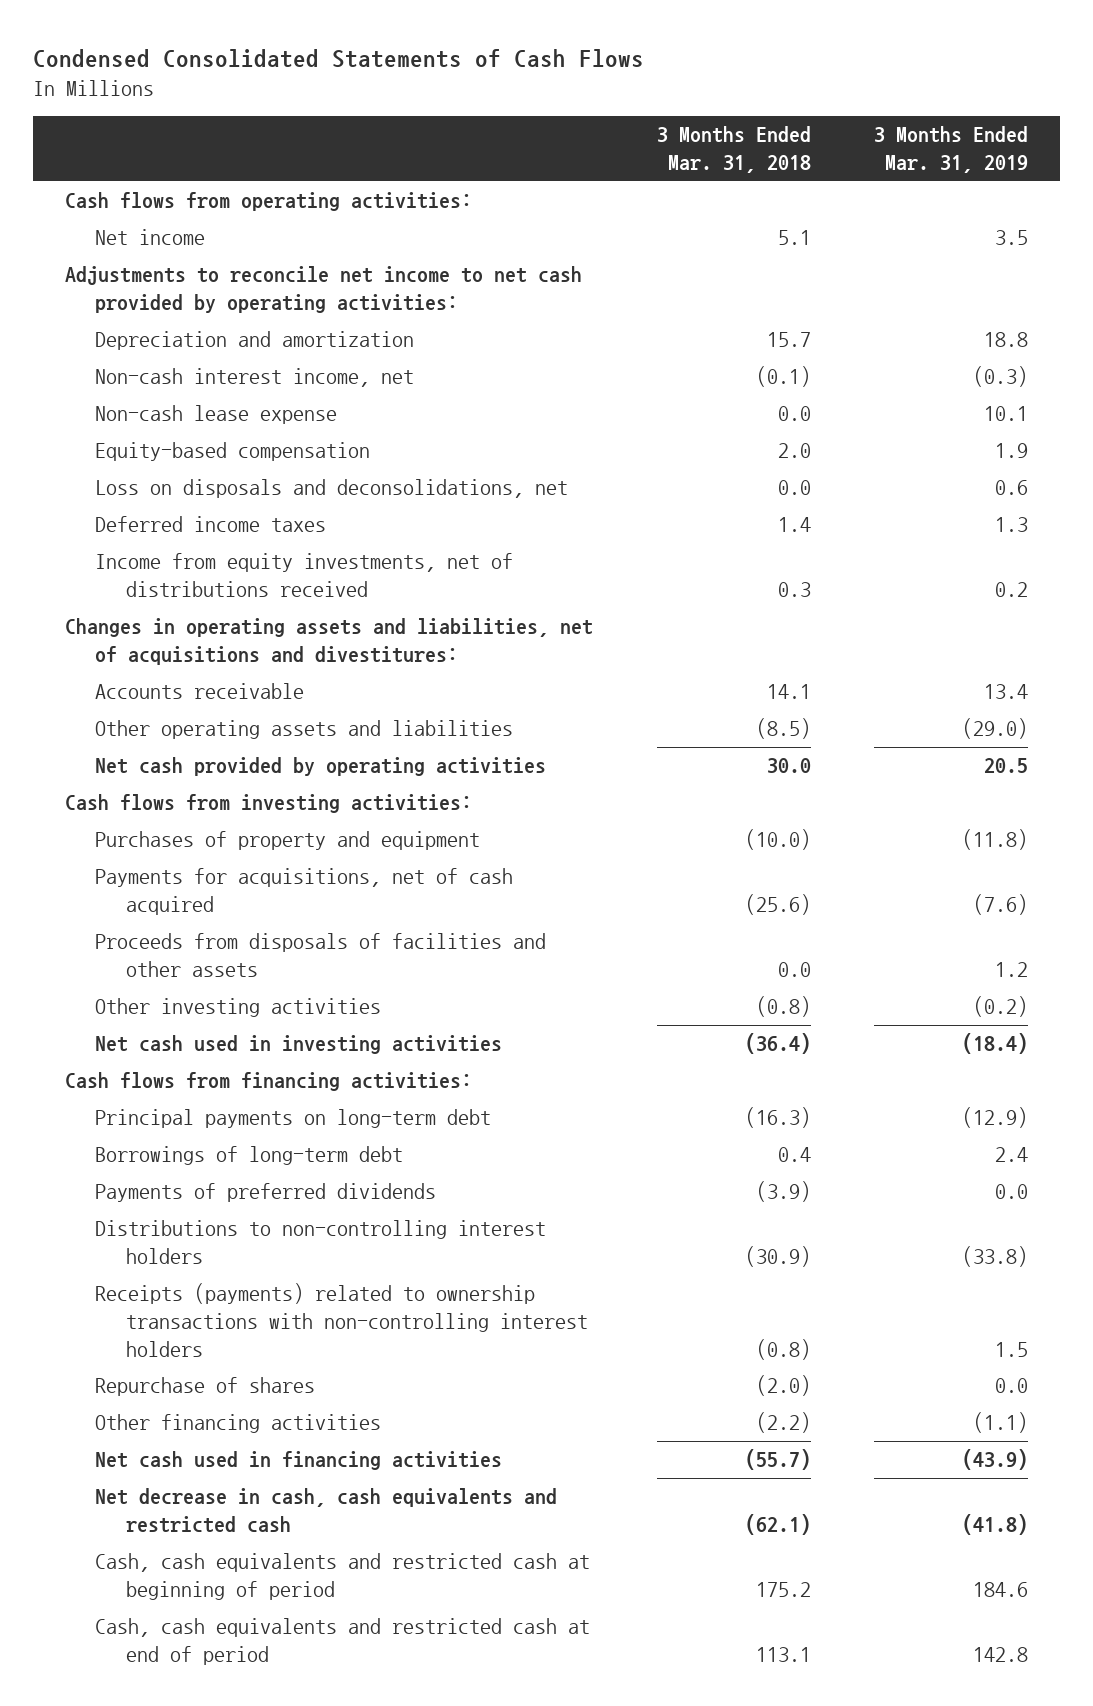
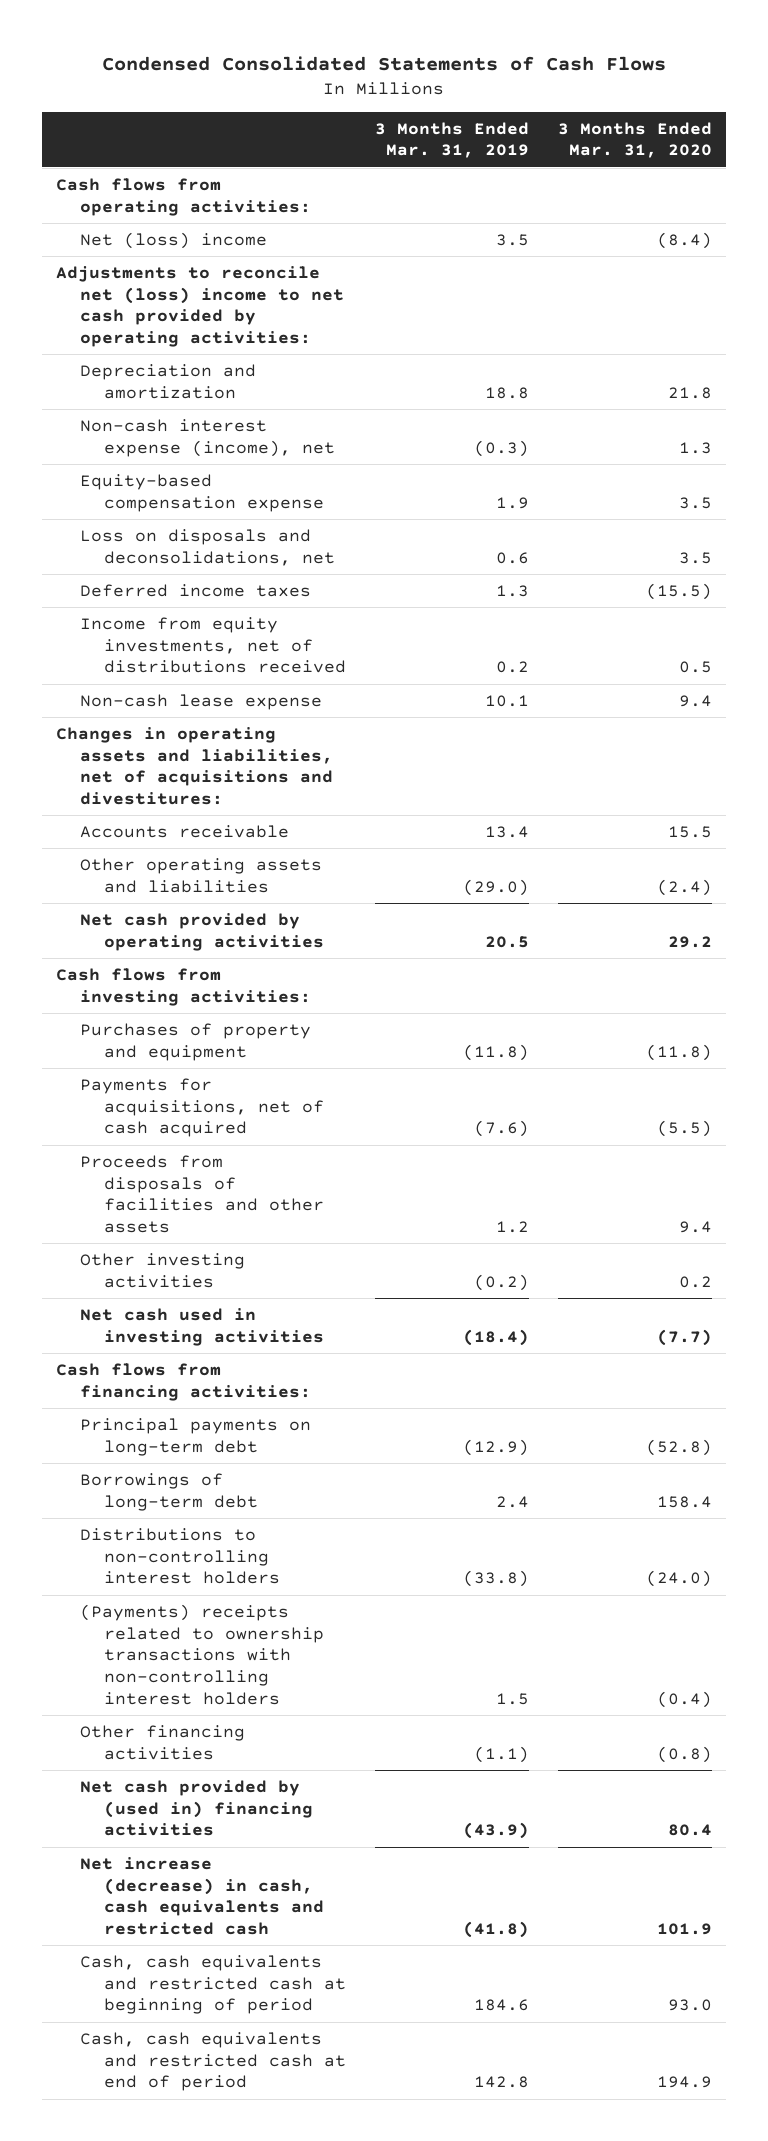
[656,126,811,174] 3 Months Ended Mar. 31, 2018 -> none
none -> [557,121,712,159] 3 Months Ended Mar. 31, 2020
[95,229,206,246] Net income -> [80,231,268,249] Net (loss) income
[64,266,582,313] Adjustments to reconcile net income to net cash provided by operating activities: -> [56,265,345,348] Adjustments to reconcile net (loss) income to net cash provided by operating activities:
[95,368,415,388] Non-cash interest income, net -> [80,418,336,457] Non-cash interest expense (income), net
[95,442,371,462] Equity-based compensation -> [80,473,325,512] Equity-based compensation expense
[95,405,338,425] Non-cash lease expense -> [80,693,323,710] Non-cash lease expense
[95,1183,437,1203] Payments of preferred dividends -> none
[95,1377,316,1397] Repurchase of shares -> none
[95,1283,588,1357] Receipts (payments) related to ownership transactions with non-controlling interest holders -> [80,1603,325,1705] (Payments) receipts related to ownership transactions with non-controlling interest holders
[95,1451,503,1471] Net cash used in financing activities -> [80,1779,314,1837] Net cash provided by (used in) financing activities
[95,1488,558,1533] Net decrease in cash, cash equivalents and restricted cash -> [80,1856,325,1936] Net increase (decrease) in cash, cash equivalents and restricted cash

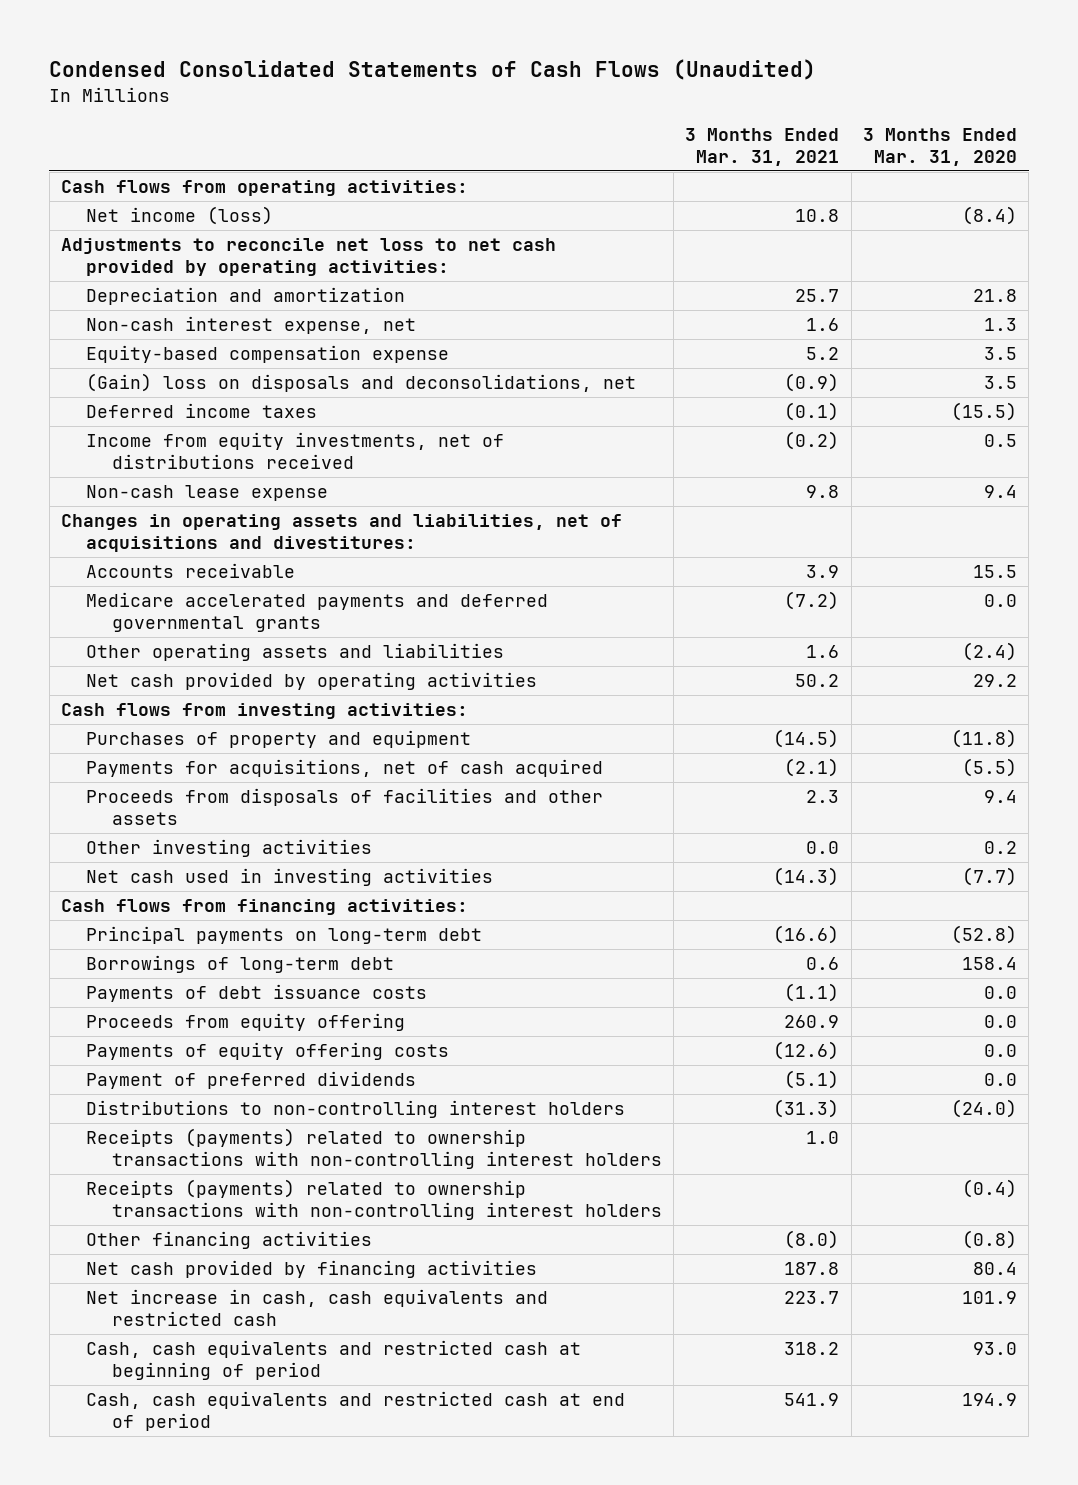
[101,55,666,71] Condensed Consolidated Statements of Cash Flows -> [49,59,817,81] Condensed Consolidated Statements of Cash Flows (Unaudited)
[375,121,530,159] 3 Months Ended Mar. 31, 2019 -> none
none -> [685,128,840,166] 3 Months Ended Mar. 31, 2021
[80,231,268,249] Net (loss) income -> [86,206,274,226] Net income (loss)
[56,265,345,348] Adjustments to reconcile net (loss) income to net cash provided by operating activities: -> [61,238,557,276] Adjustments to reconcile net loss to net cash provided by operating activities:
[80,418,336,457] Non-cash interest expense (income), net -> [86,316,417,335] Non-cash interest expense, net
[80,528,336,566] Loss on disposals and deconsolidations, net -> [86,373,637,393] (Gain) loss on disposals and deconsolidations, net
none -> [86,592,549,632] Medicare accelerated payments and deferred governmental grants
none -> [86,984,428,1003] Payments of debt issuance costs
none -> [86,1013,406,1032] Proceeds from equity offering
none -> [86,1042,450,1061] Payments of equity offering costs
none -> [86,1071,417,1090] Payment of preferred dividends
none -> [86,1128,662,1169] Receipts (payments) related to ownership transactions with non-controlling interest holders
[80,1603,325,1705] (Payments) receipts related to ownership transactions with non-controlling interest holders -> [86,1179,662,1220] Receipts (payments) related to ownership transactions with non-controlling interest holders
[80,1779,314,1837] Net cash provided by (used in) financing activities -> [86,1260,538,1279] Net cash provided by financing activities
[80,1856,325,1936] Net increase (decrease) in cash, cash equivalents and restricted cash -> [86,1289,549,1326] Net increase in cash, cash equivalents and restricted cash

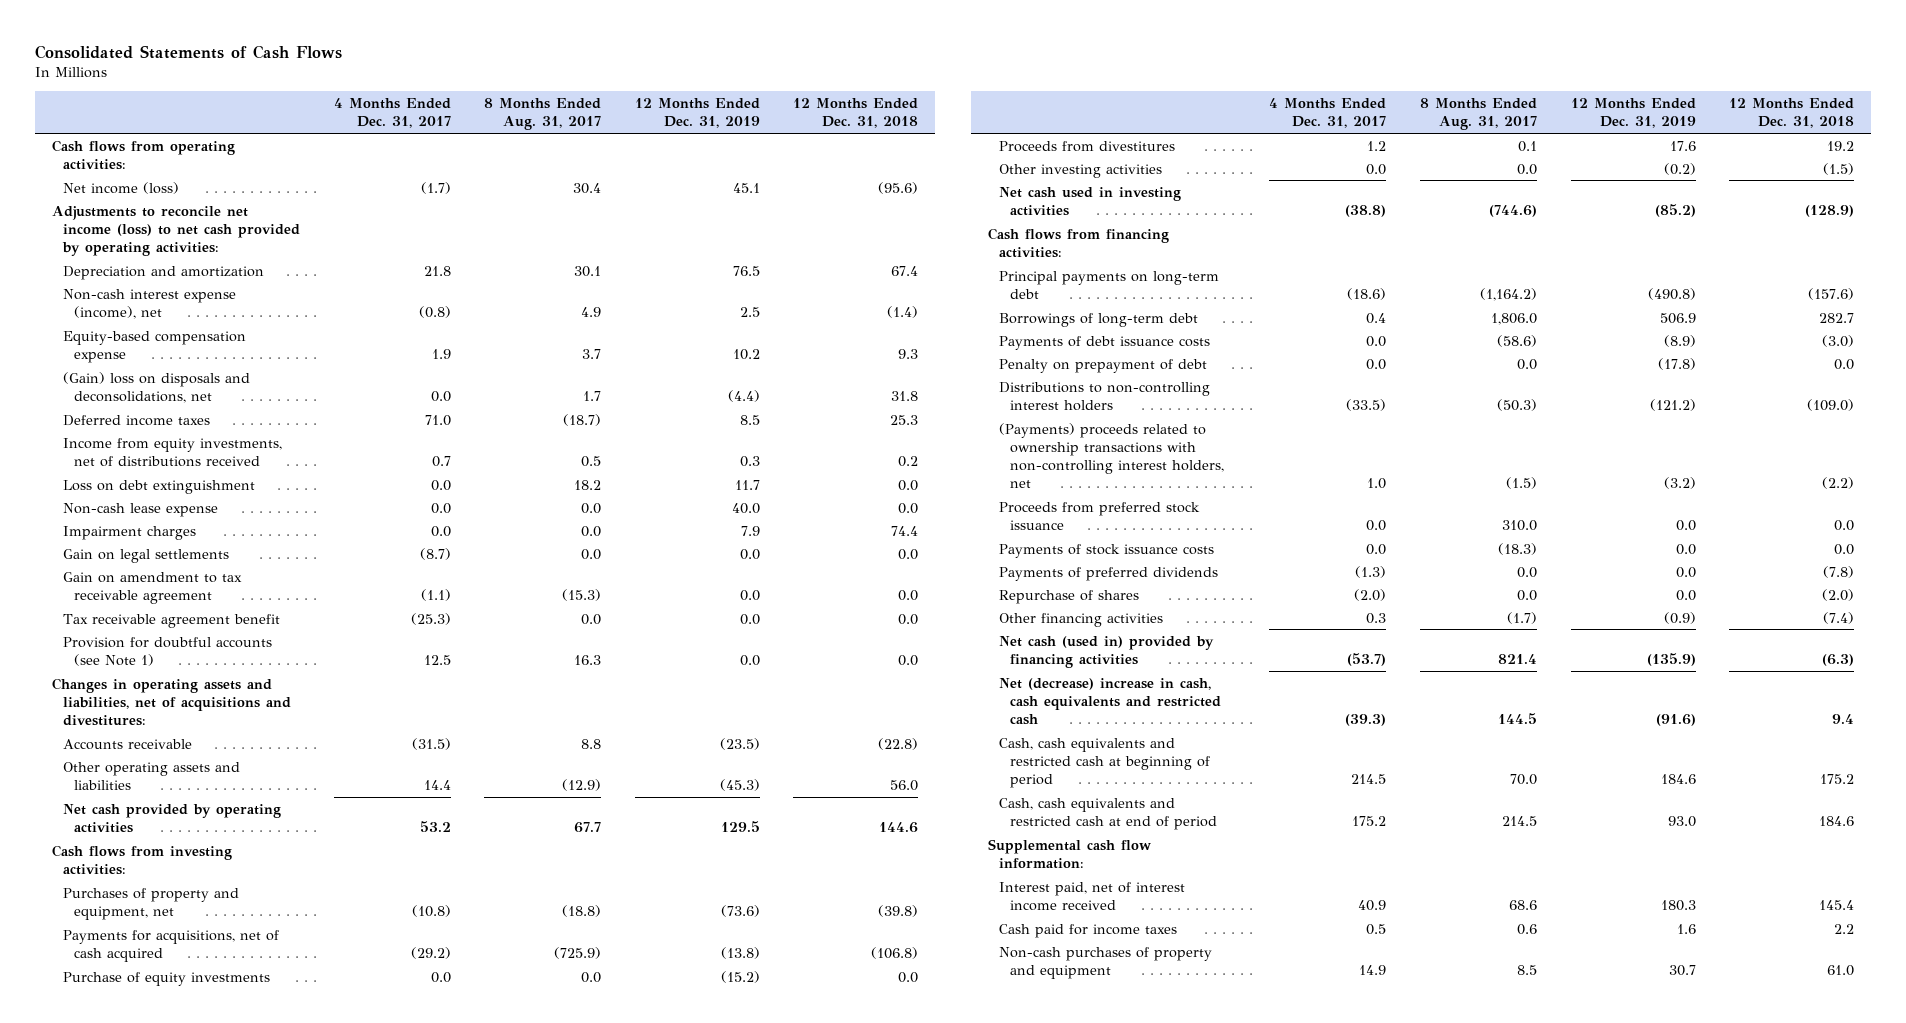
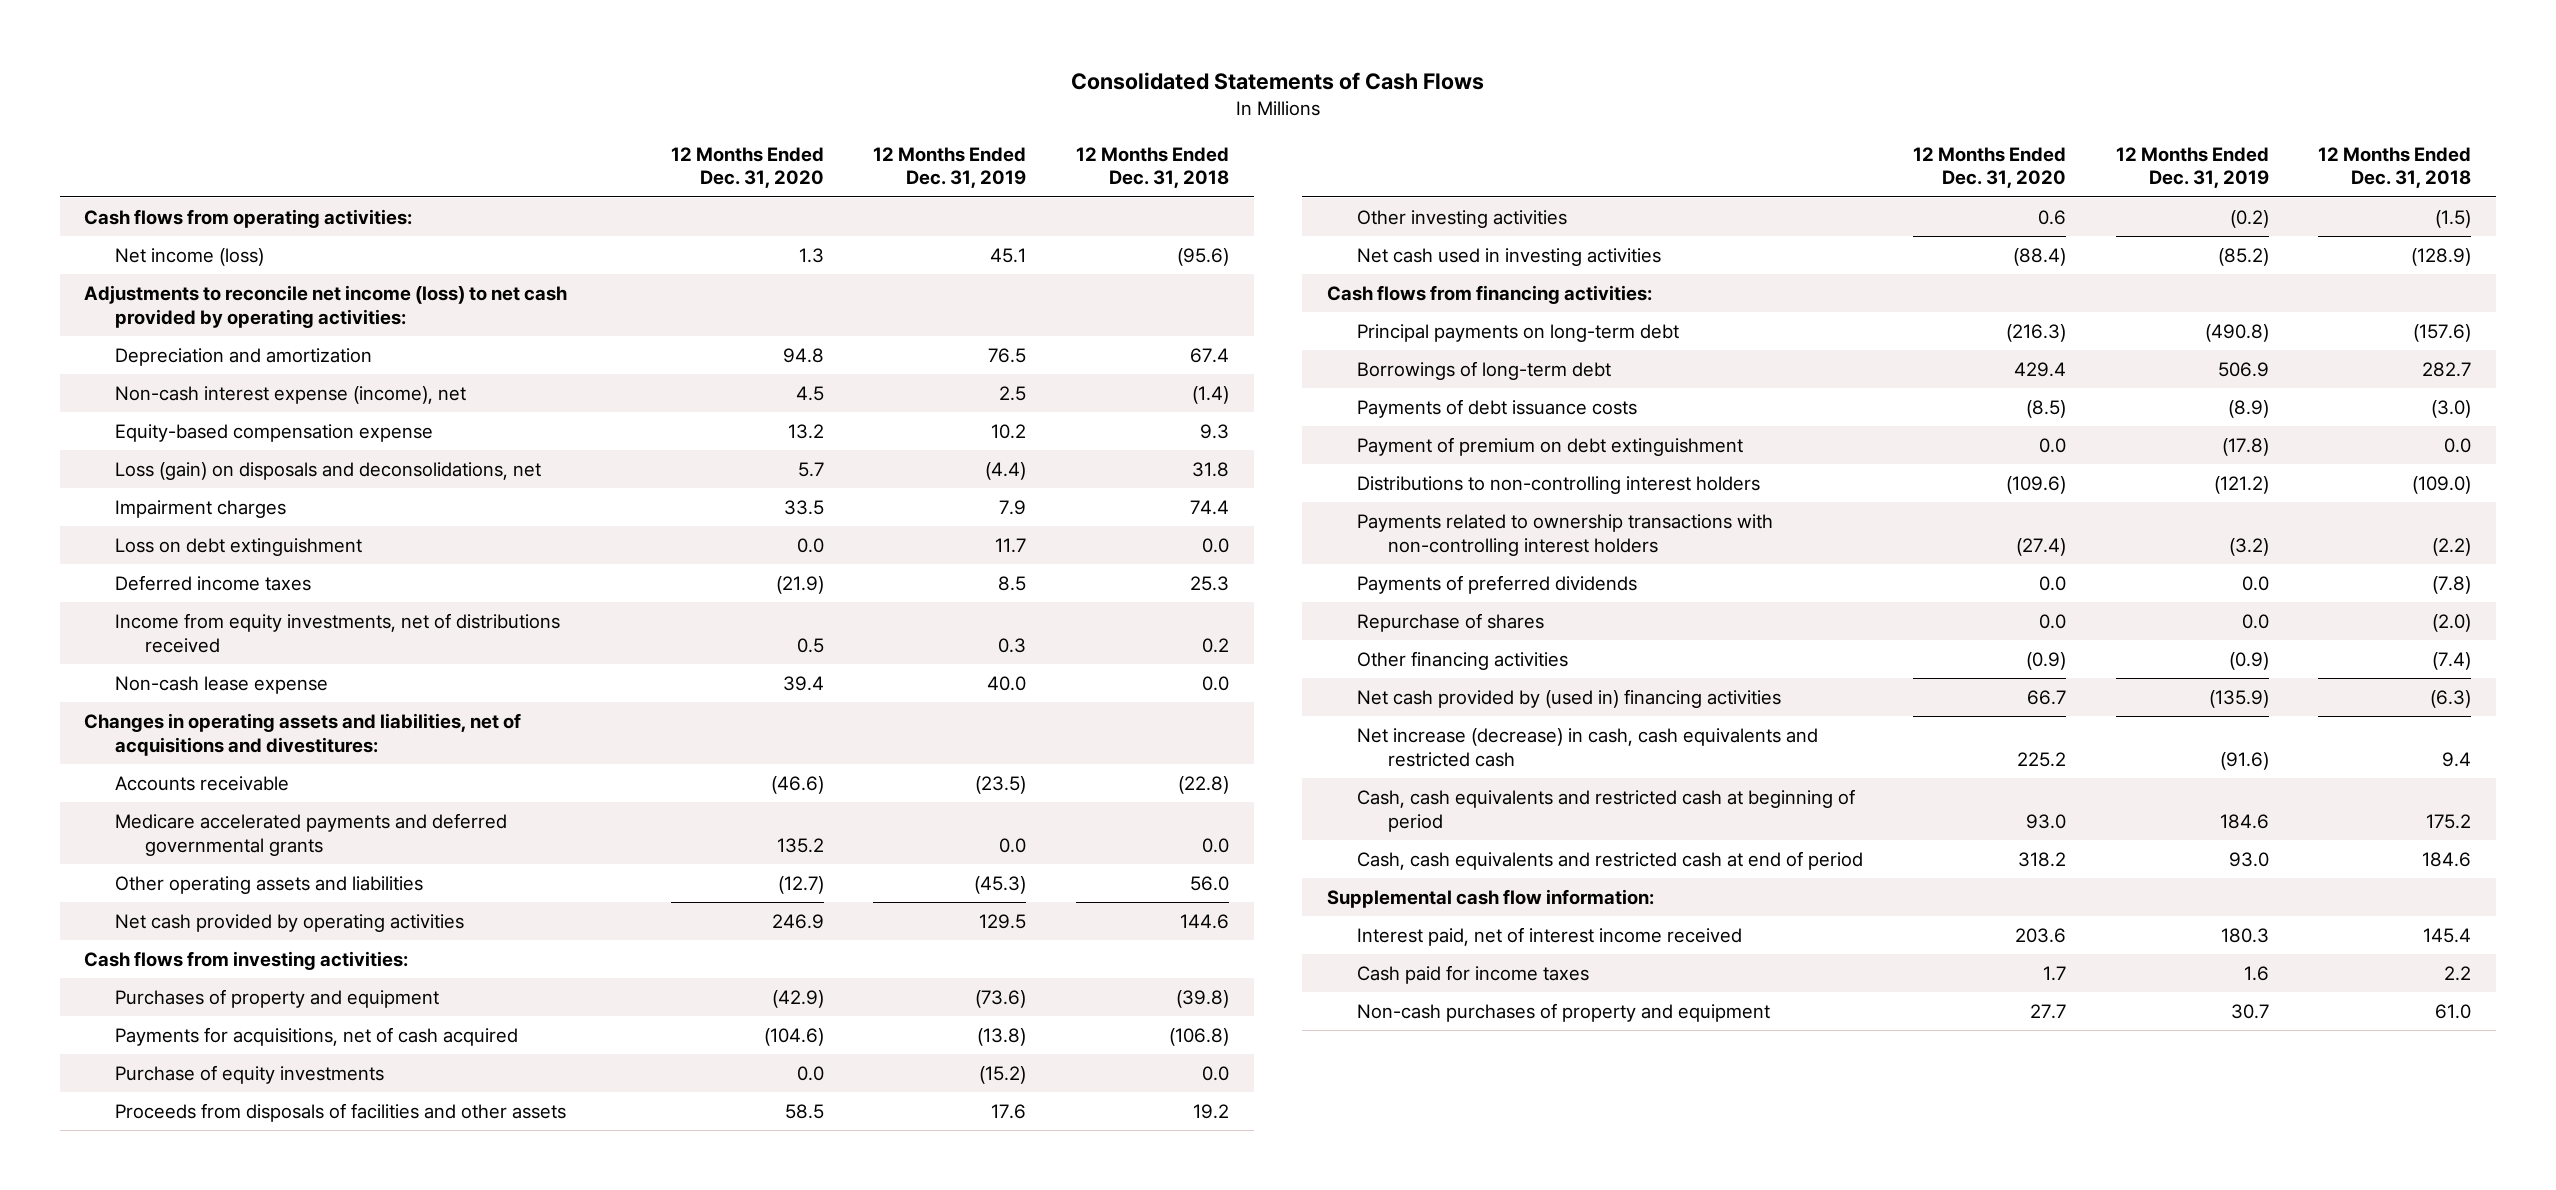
[333,98,451,129] 4 Months Ended Dec. 31, 2017 -> none
[484,98,602,131] 8 Months Ended Aug. 31, 2017 -> none
none -> [670,146,824,189] 12 Months Ended Dec. 31, 2020
[63,371,251,403] (Gain) loss on disposals and deconsolidations, net -> [114,462,541,481] Loss (gain) on disposals and deconsolidations, net
[63,525,197,540] Impairment charges -> [114,500,286,519] Impairment charges
[63,479,256,494] Loss on debt extinguishment -> [114,538,362,557] Loss on debt extinguishment
[63,548,230,563] Gain on legal settlements -> none
[63,571,243,604] Gain on amendment to tax receivable agreement -> none
[63,613,281,628] Tax receivable agreement benefit -> none
[63,636,273,666] Provision for doubtful accounts (see Note 1) -> none
none -> [114,813,507,856] Medicare accelerated payments and deferred governmental grants
[63,887,240,920] Purchases of property and equipment, net -> [114,989,439,1009] Purchases of property and equipment
[998,140,1175,152] Proceeds from divestitures -> [114,1103,566,1123] Proceeds from disposals of facilities and other assets
[998,358,1207,373] Penalty on prepayment of debt -> [1357,437,1744,457] Payment of premium on debt extinguishment
[998,501,1200,530] Proceeds from preferred stock issuance -> none
[998,543,1214,558] Payments of stock issuance costs -> none
[998,422,1225,488] (Payments) proceeds related to ownership transactions with non-controlling interest holders, net -> [1357,514,1774,556] Payments related to ownership transactions with non-controlling interest holders
[998,635,1214,668] Net cash (used in) provided by financing activities -> [1357,689,1782,709] Net cash provided by (used in) financing activities
[998,677,1222,725] Net (decrease) increase in cash, cash equivalents and restricted cash -> [1357,728,1819,767] Net increase (decrease) in cash, cash equivalents and restricted cash

